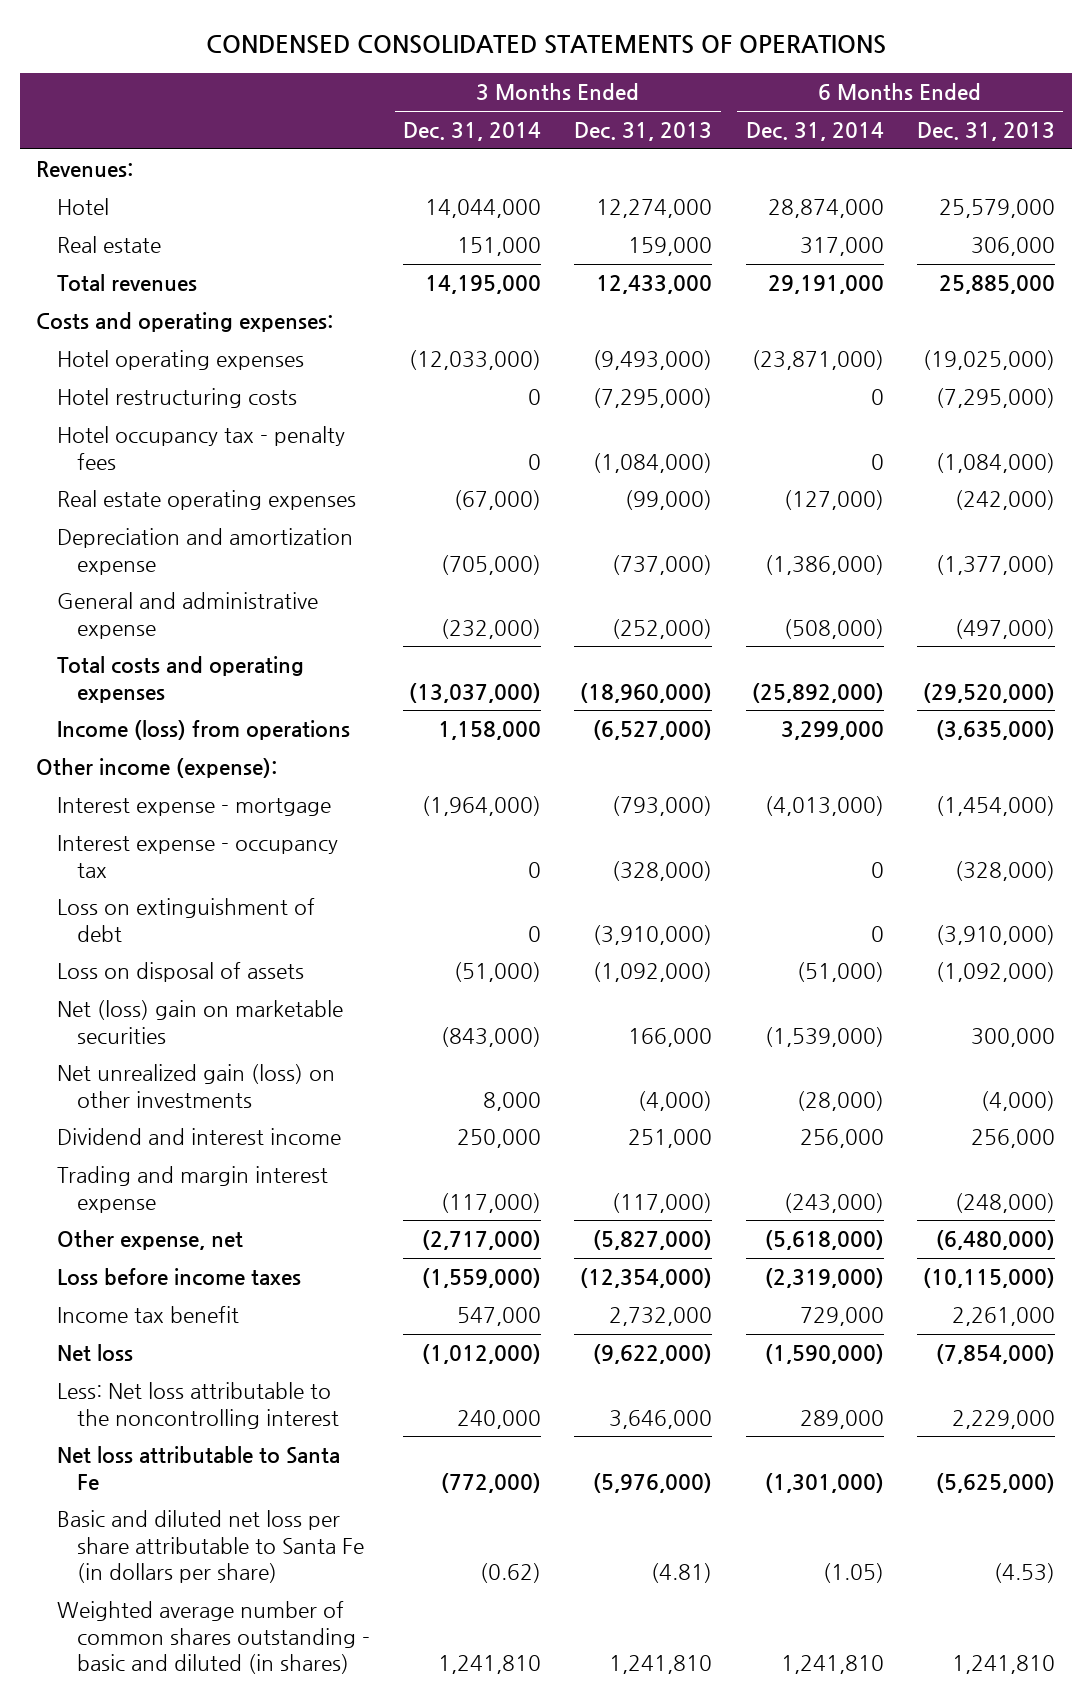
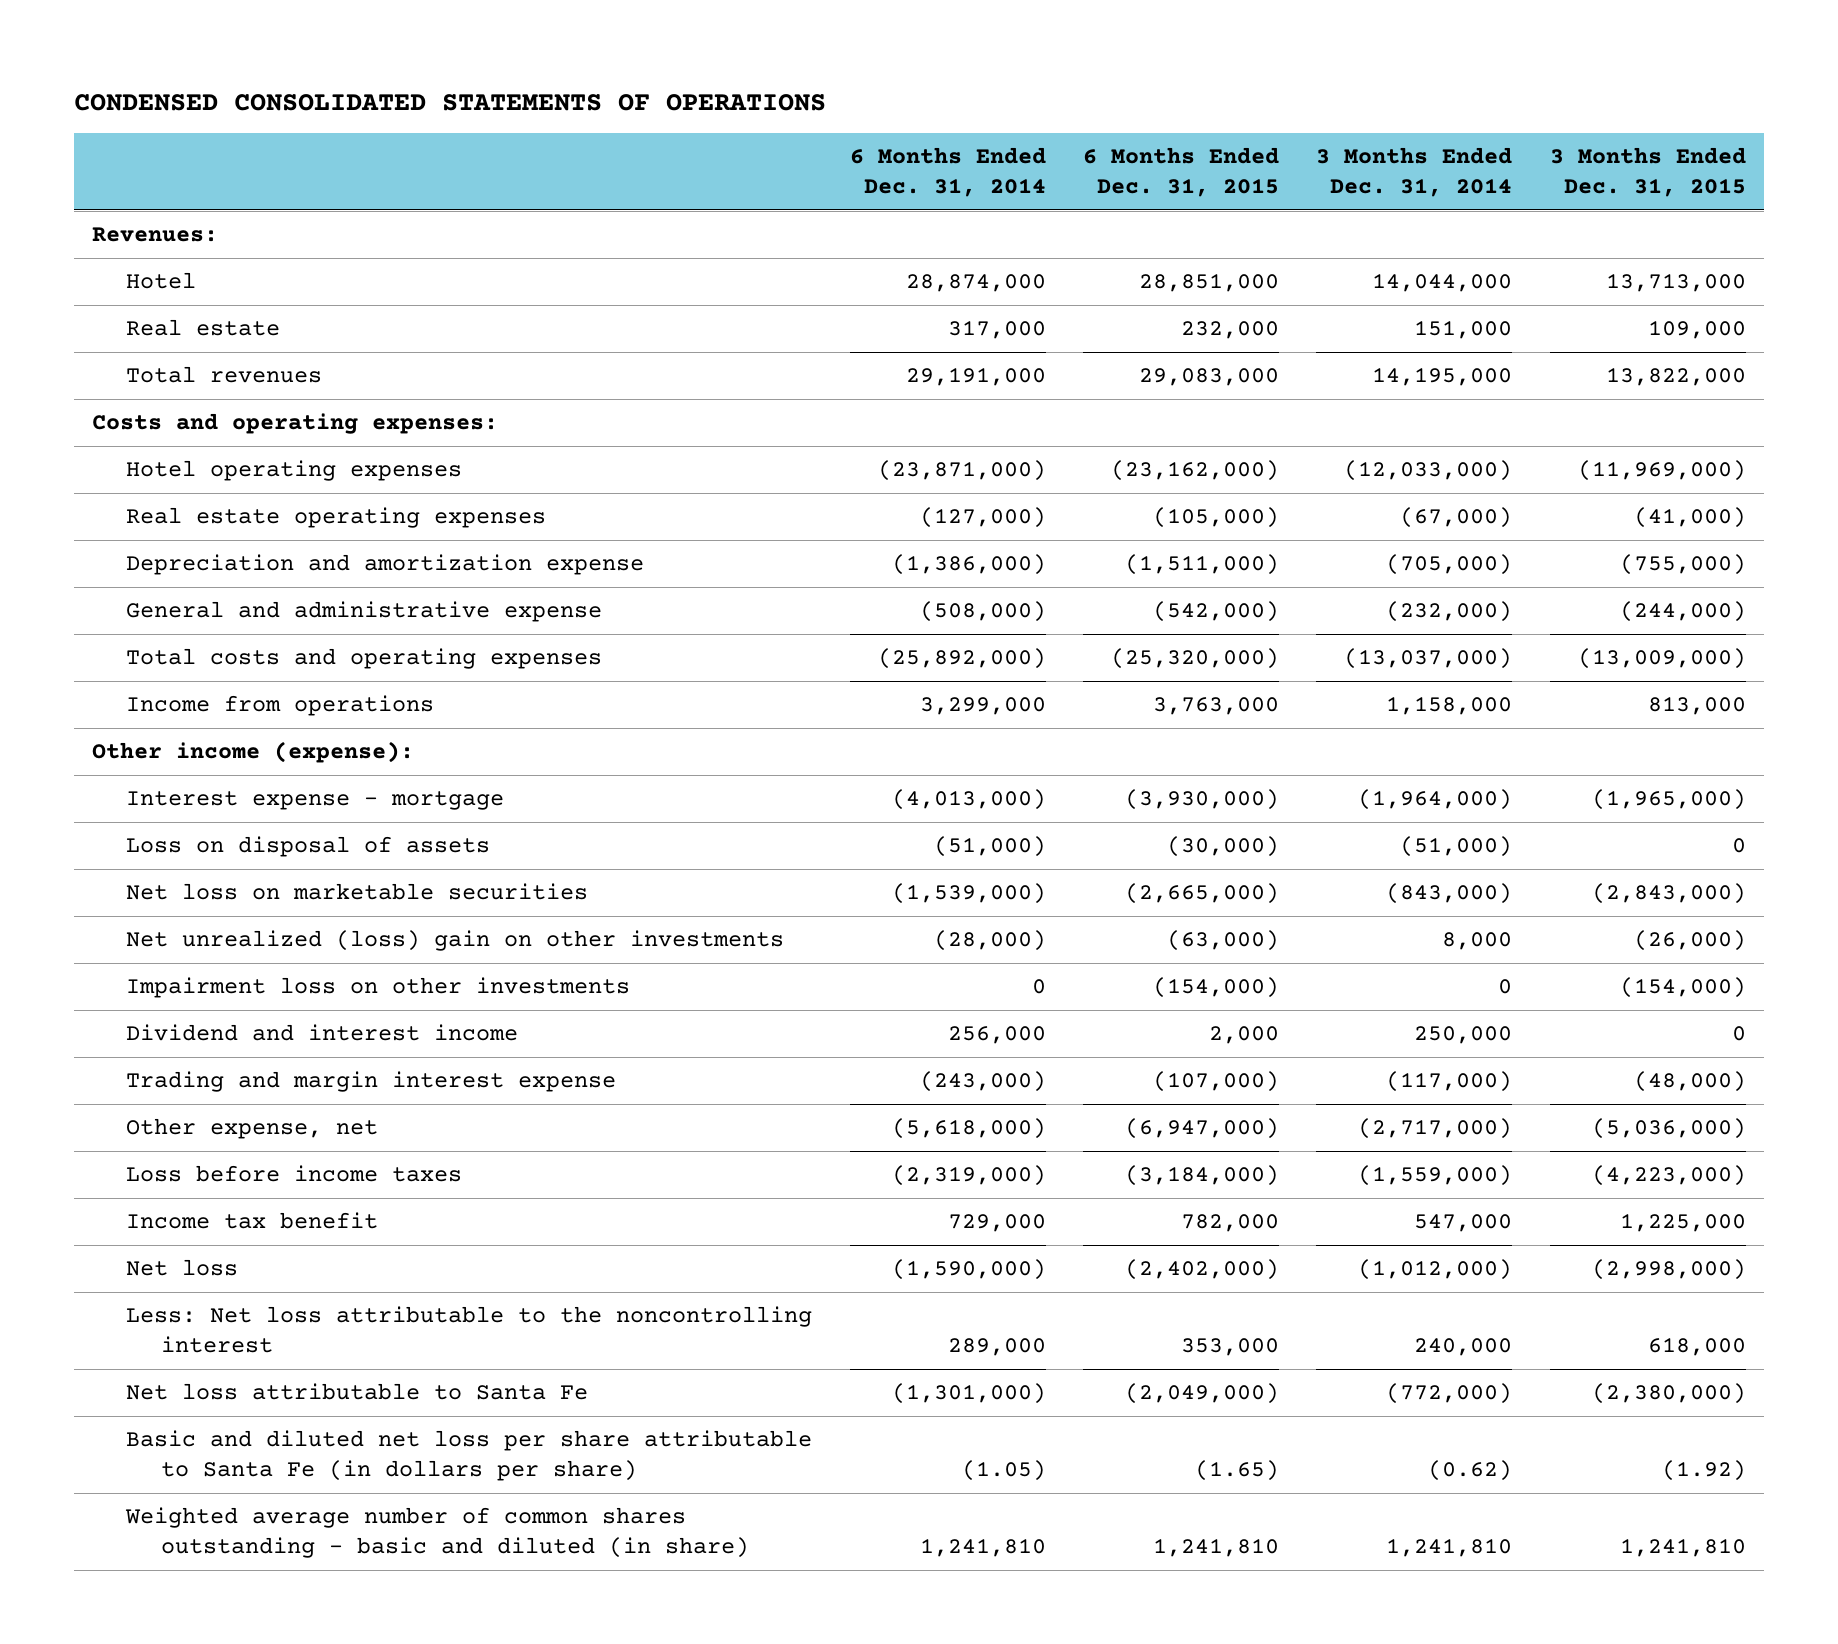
[574,122,713,142] Dec. 31, 2013 -> none
[917,122,1056,142] Dec. 31, 2013 -> none
none -> [1082,147,1279,198] 6 Months Ended Dec. 31, 2015
none -> [1549,147,1746,198] 3 Months Ended Dec. 31, 2015
[56,388,297,409] Hotel restructuring costs -> none
[56,426,345,470] Hotel occupancy tax - penalty fees -> none
[56,720,350,741] Income (loss) from operations -> [126,695,435,717] Income from operations
[56,835,338,878] Interest expense - occupancy tax -> none
[56,898,315,942] Loss on extinguishment of debt -> none
[56,1000,343,1044] Net (loss) gain on marketable securities -> [126,883,589,901] Net loss on marketable securities
[56,1064,335,1108] Net unrealized gain (loss) on other investments -> [126,930,785,952] Net unrealized (loss) gain on other investments
none -> [126,977,631,999] Impairment loss on other investments
[56,1601,370,1675] Weighted average number of common shares outstanding - basic and diluted (in shares) -> [125,1507,749,1559] Weighted average number of common shares outstanding - basic and diluted (in share)

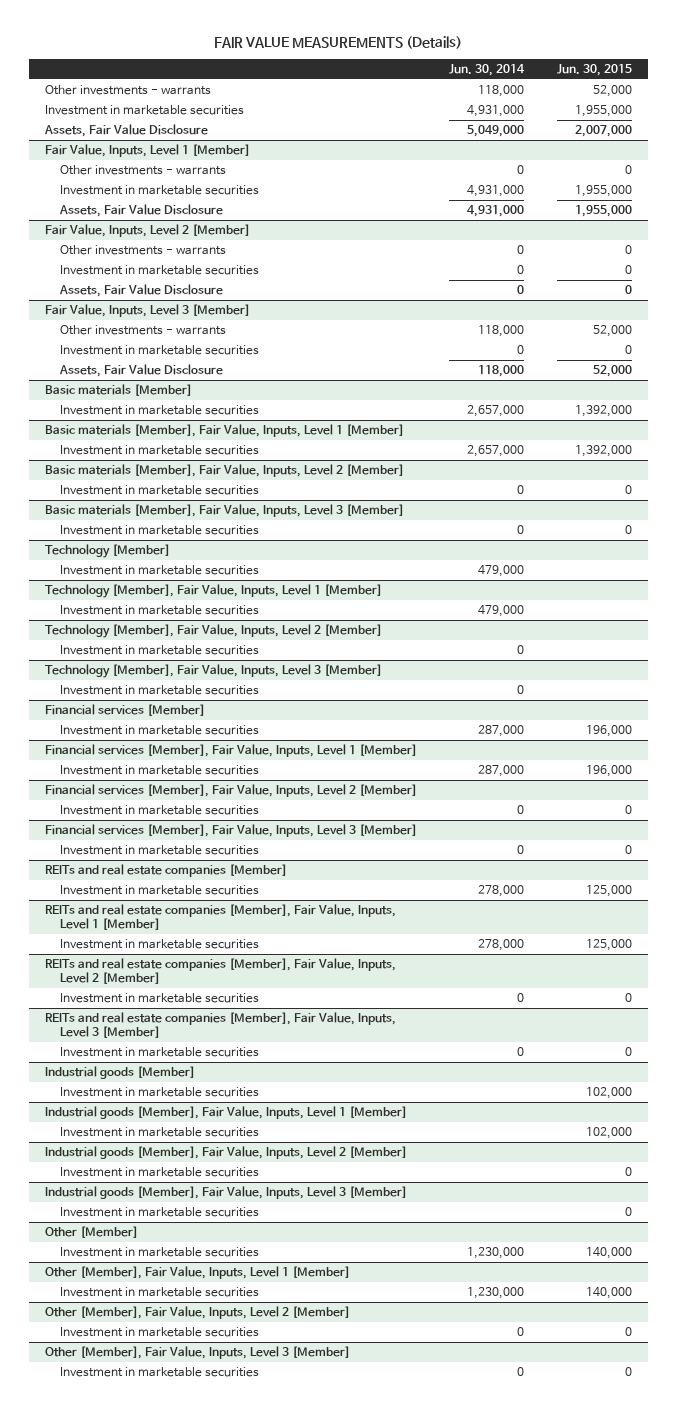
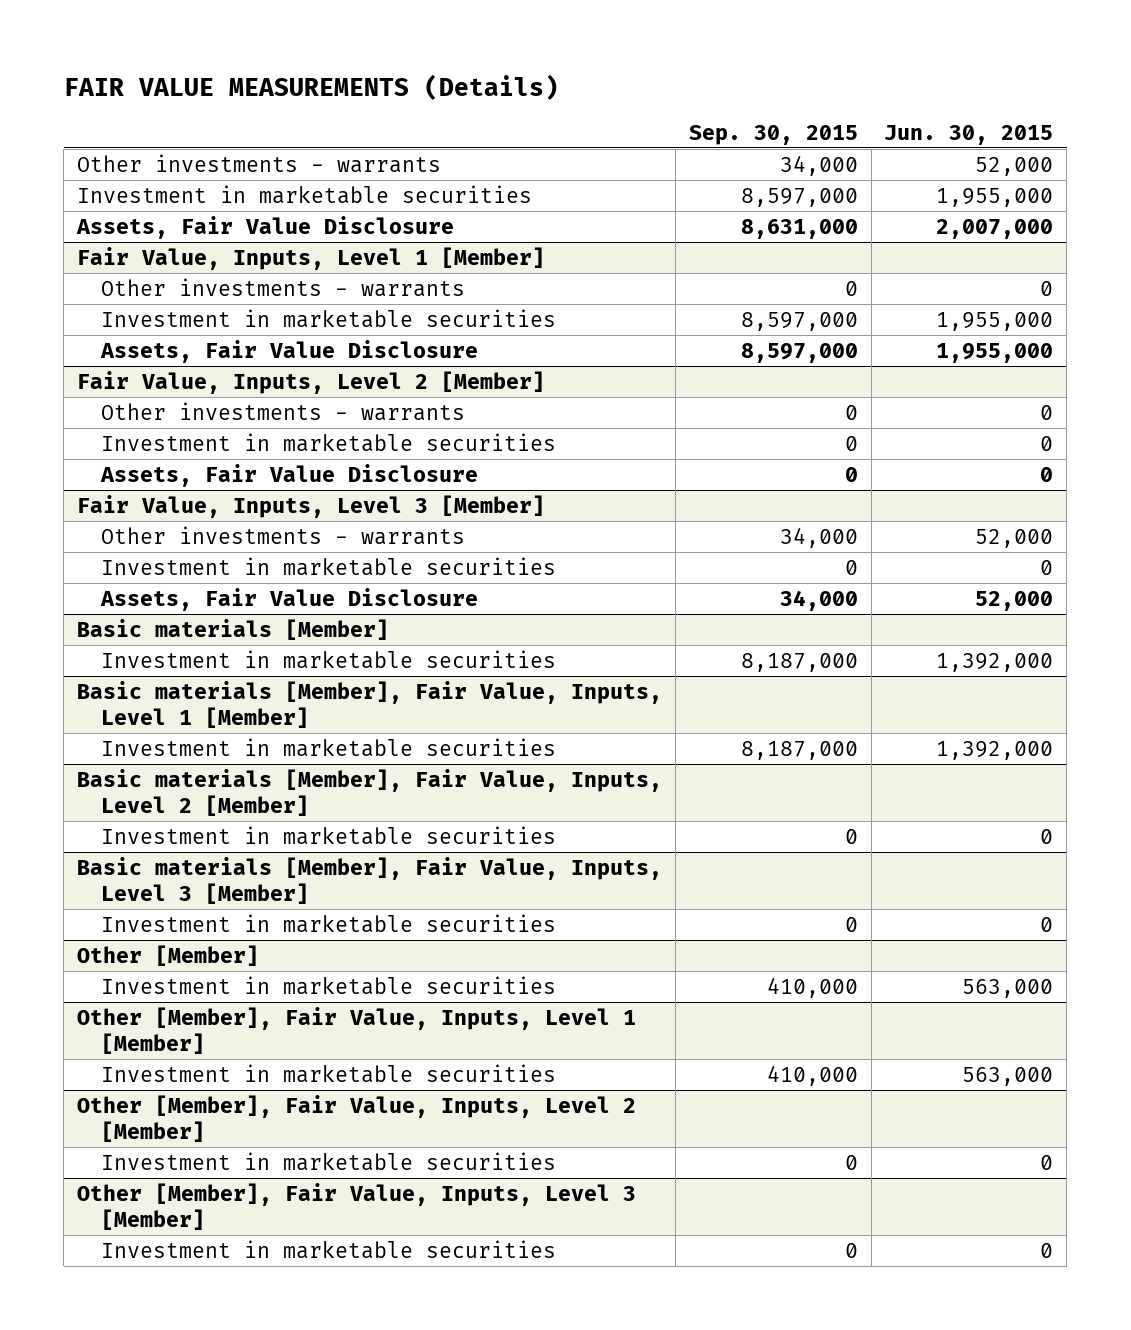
[449,63,526,76] Jun. 30, 2014 -> none
none -> [688,124,858,145] Sep. 30, 2015
[45,544,171,559] Technology [Member] -> none
[59,565,259,576] Investment in marketable securities -> none
[45,584,383,599] Technology [Member], Fair Value, Inputs, Level 1 [Member] -> none
[59,605,259,616] Investment in marketable securities -> none
[45,624,383,639] Technology [Member], Fair Value, Inputs, Level 2 [Member] -> none
[59,645,259,656] Investment in marketable securities -> none
[45,664,383,679] Technology [Member], Fair Value, Inputs, Level 3 [Member] -> none
[59,685,259,696] Investment in marketable securities -> none
[45,704,206,717] Financial services [Member] -> none
[59,725,259,736] Investment in marketable securities -> none
[45,744,418,758] Financial services [Member], Fair Value, Inputs, Level 1 [Member] -> none
[59,765,259,776] Investment in marketable securities -> none
[45,784,418,798] Financial services [Member], Fair Value, Inputs, Level 2 [Member] -> none
[59,805,259,816] Investment in marketable securities -> none
[45,824,418,838] Financial services [Member], Fair Value, Inputs, Level 3 [Member] -> none
[59,845,259,856] Investment in marketable securities -> none
[45,864,288,878] REITs and real estate companies [Member] -> none
[59,885,259,896] Investment in marketable securities -> none
[45,904,397,931] REITs and real estate companies [Member], Fair Value, Inputs, Level 1 [Member] -> none
[59,939,259,950] Investment in marketable securities -> none
[45,958,397,985] REITs and real estate companies [Member], Fair Value, Inputs, Level 2 [Member] -> none
[59,993,259,1004] Investment in marketable securities -> none
[45,1012,397,1039] REITs and real estate companies [Member], Fair Value, Inputs, Level 3 [Member] -> none
[59,1047,259,1058] Investment in marketable securities -> none
[45,1066,196,1080] Industrial goods [Member] -> none
[59,1087,259,1098] Investment in marketable securities -> none
[45,1106,408,1120] Industrial goods [Member], Fair Value, Inputs, Level 1 [Member] -> none
[59,1127,259,1138] Investment in marketable securities -> none
[45,1146,408,1160] Industrial goods [Member], Fair Value, Inputs, Level 2 [Member] -> none
[59,1167,259,1178] Investment in marketable securities -> none
[45,1186,408,1200] Industrial goods [Member], Fair Value, Inputs, Level 3 [Member] -> none
[59,1207,259,1218] Investment in marketable securities -> none
[585,1247,632,1260] 140,000 -> [962,978,1054,998] 563,000
[585,1287,632,1300] 140,000 -> [962,1066,1054,1086] 563,000

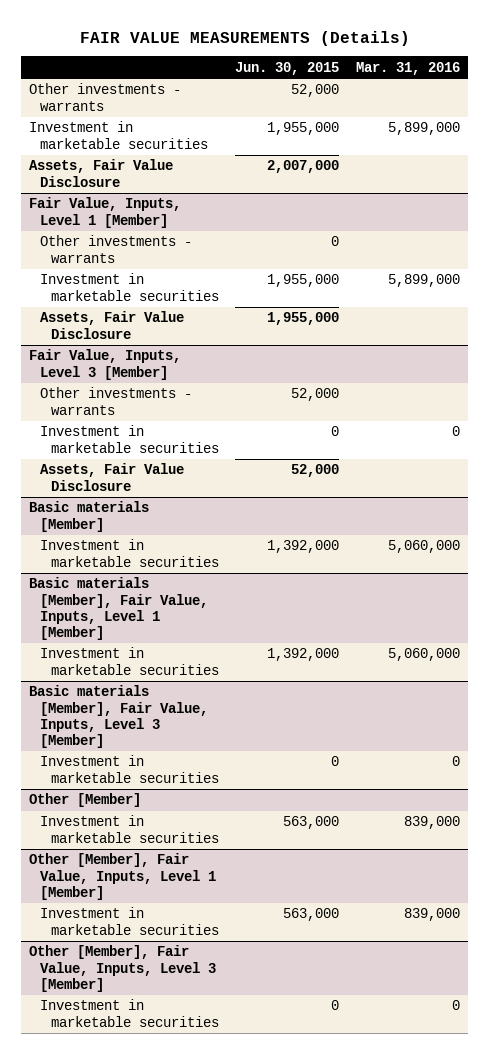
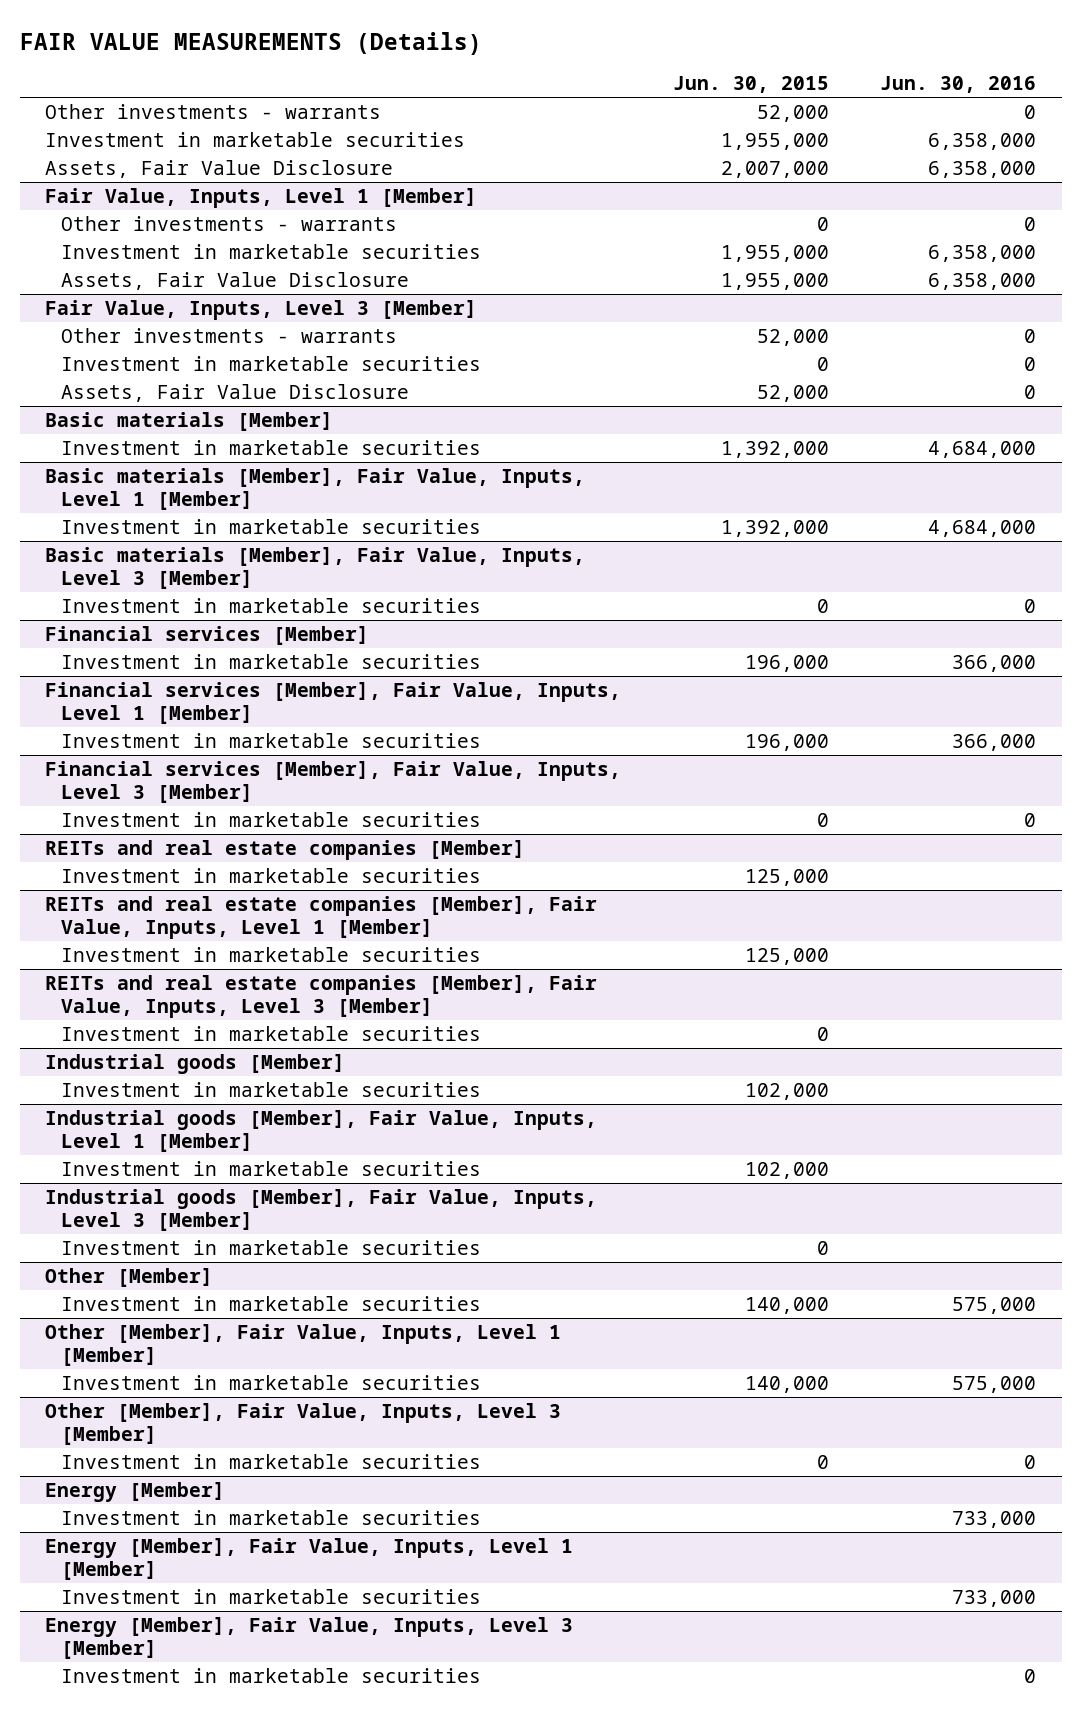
[355,61,460,75] Mar. 31, 2016 -> none
none -> [879,76,1036,94] Jun. 30, 2016
none -> [45,626,370,646] Financial services [Member]
none -> [60,654,481,670] Investment in marketable securities
none -> [45,682,622,725] Financial services [Member], Fair Value, Inputs, Level 1 [Member]
none -> [60,733,481,749] Investment in marketable securities
none -> [45,761,622,804] Financial services [Member], Fair Value, Inputs, Level 3 [Member]
none -> [60,812,481,828] Investment in marketable securities
none -> [45,840,526,861] REITs and real estate companies [Member]
none -> [60,868,481,884] Investment in marketable securities
none -> [45,896,598,940] REITs and real estate companies [Member], Fair Value, Inputs, Level 1 [Member]
none -> [60,947,481,963] Investment in marketable securities
none -> [45,975,598,1019] REITs and real estate companies [Member], Fair Value, Inputs, Level 3 [Member]
none -> [60,1026,481,1042] Investment in marketable securities
none -> [45,1054,346,1075] Industrial goods [Member]
none -> [60,1082,481,1098] Investment in marketable securities
none -> [45,1110,598,1153] Industrial goods [Member], Fair Value, Inputs, Level 1 [Member]
none -> [60,1161,481,1177] Investment in marketable securities
none -> [45,1189,598,1232] Industrial goods [Member], Fair Value, Inputs, Level 3 [Member]
none -> [60,1240,481,1256] Investment in marketable securities
[283,816,340,830] 563,000 -> [744,1297,829,1315] 140,000
[283,908,340,922] 563,000 -> [744,1376,829,1394] 140,000
none -> [45,1482,226,1503] Energy [Member]
none -> [60,1510,481,1526] Investment in marketable securities
none -> [45,1538,574,1581] Energy [Member], Fair Value, Inputs, Level 1 [Member]
none -> [60,1589,481,1605] Investment in marketable securities
none -> [45,1617,574,1660] Energy [Member], Fair Value, Inputs, Level 3 [Member]
none -> [60,1668,481,1684] Investment in marketable securities

